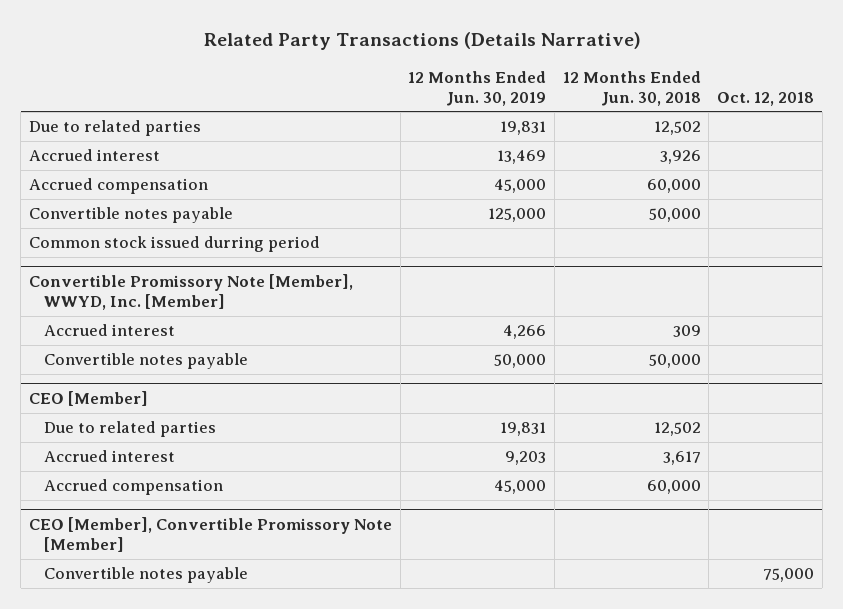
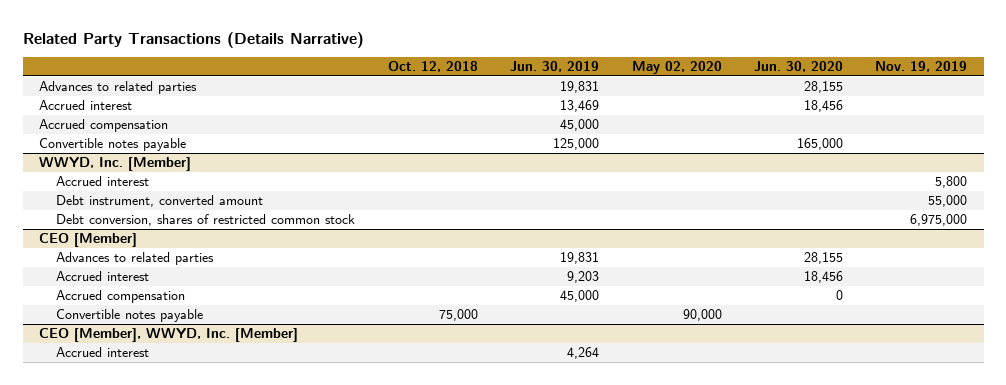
[408,70,547,106] 12 Months Ended Jun. 30, 2019 -> none
[562,70,701,106] 12 Months Ended Jun. 30, 2018 -> none
none -> [510,60,600,72] Jun. 30, 2019
none -> [631,60,722,74] May 02, 2020
none -> [753,60,843,72] Jun. 30, 2020
none -> [875,60,968,72] Nov. 19, 2019
[28,120,201,137] Due to related parties -> [38,81,197,95] Advances to related parties
[28,236,320,253] Common stock issued durring period -> none
[28,274,353,310] Convertible Promissory Note [Member], WWYD, Inc. [Member] -> [38,157,191,172] WWYD, Inc. [Member]
[44,353,249,370] Convertible notes payable -> none
none -> [56,195,264,208] Debt instrument, converted amount
none -> [56,214,356,227] Debt conversion, shares of restricted common stock
[44,421,217,438] Due to related parties -> [56,252,215,266] Advances to related parties
[28,517,392,552] CEO [Member], Convertible Promissory Note [Member] -> none
[44,567,249,584] Convertible notes payable -> none
none -> [56,309,204,323] Convertible notes payable
none -> [38,328,298,343] CEO [Member], WWYD, Inc. [Member]
none -> [56,347,150,358] Accrued interest

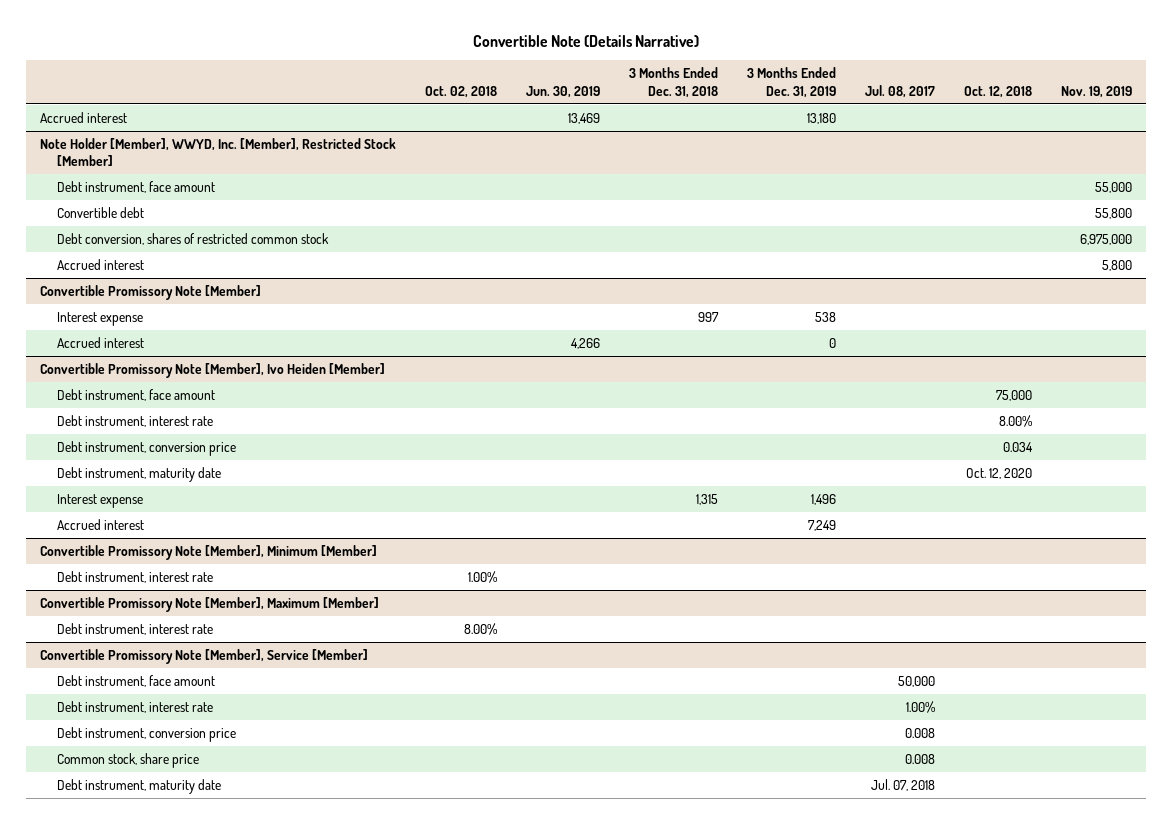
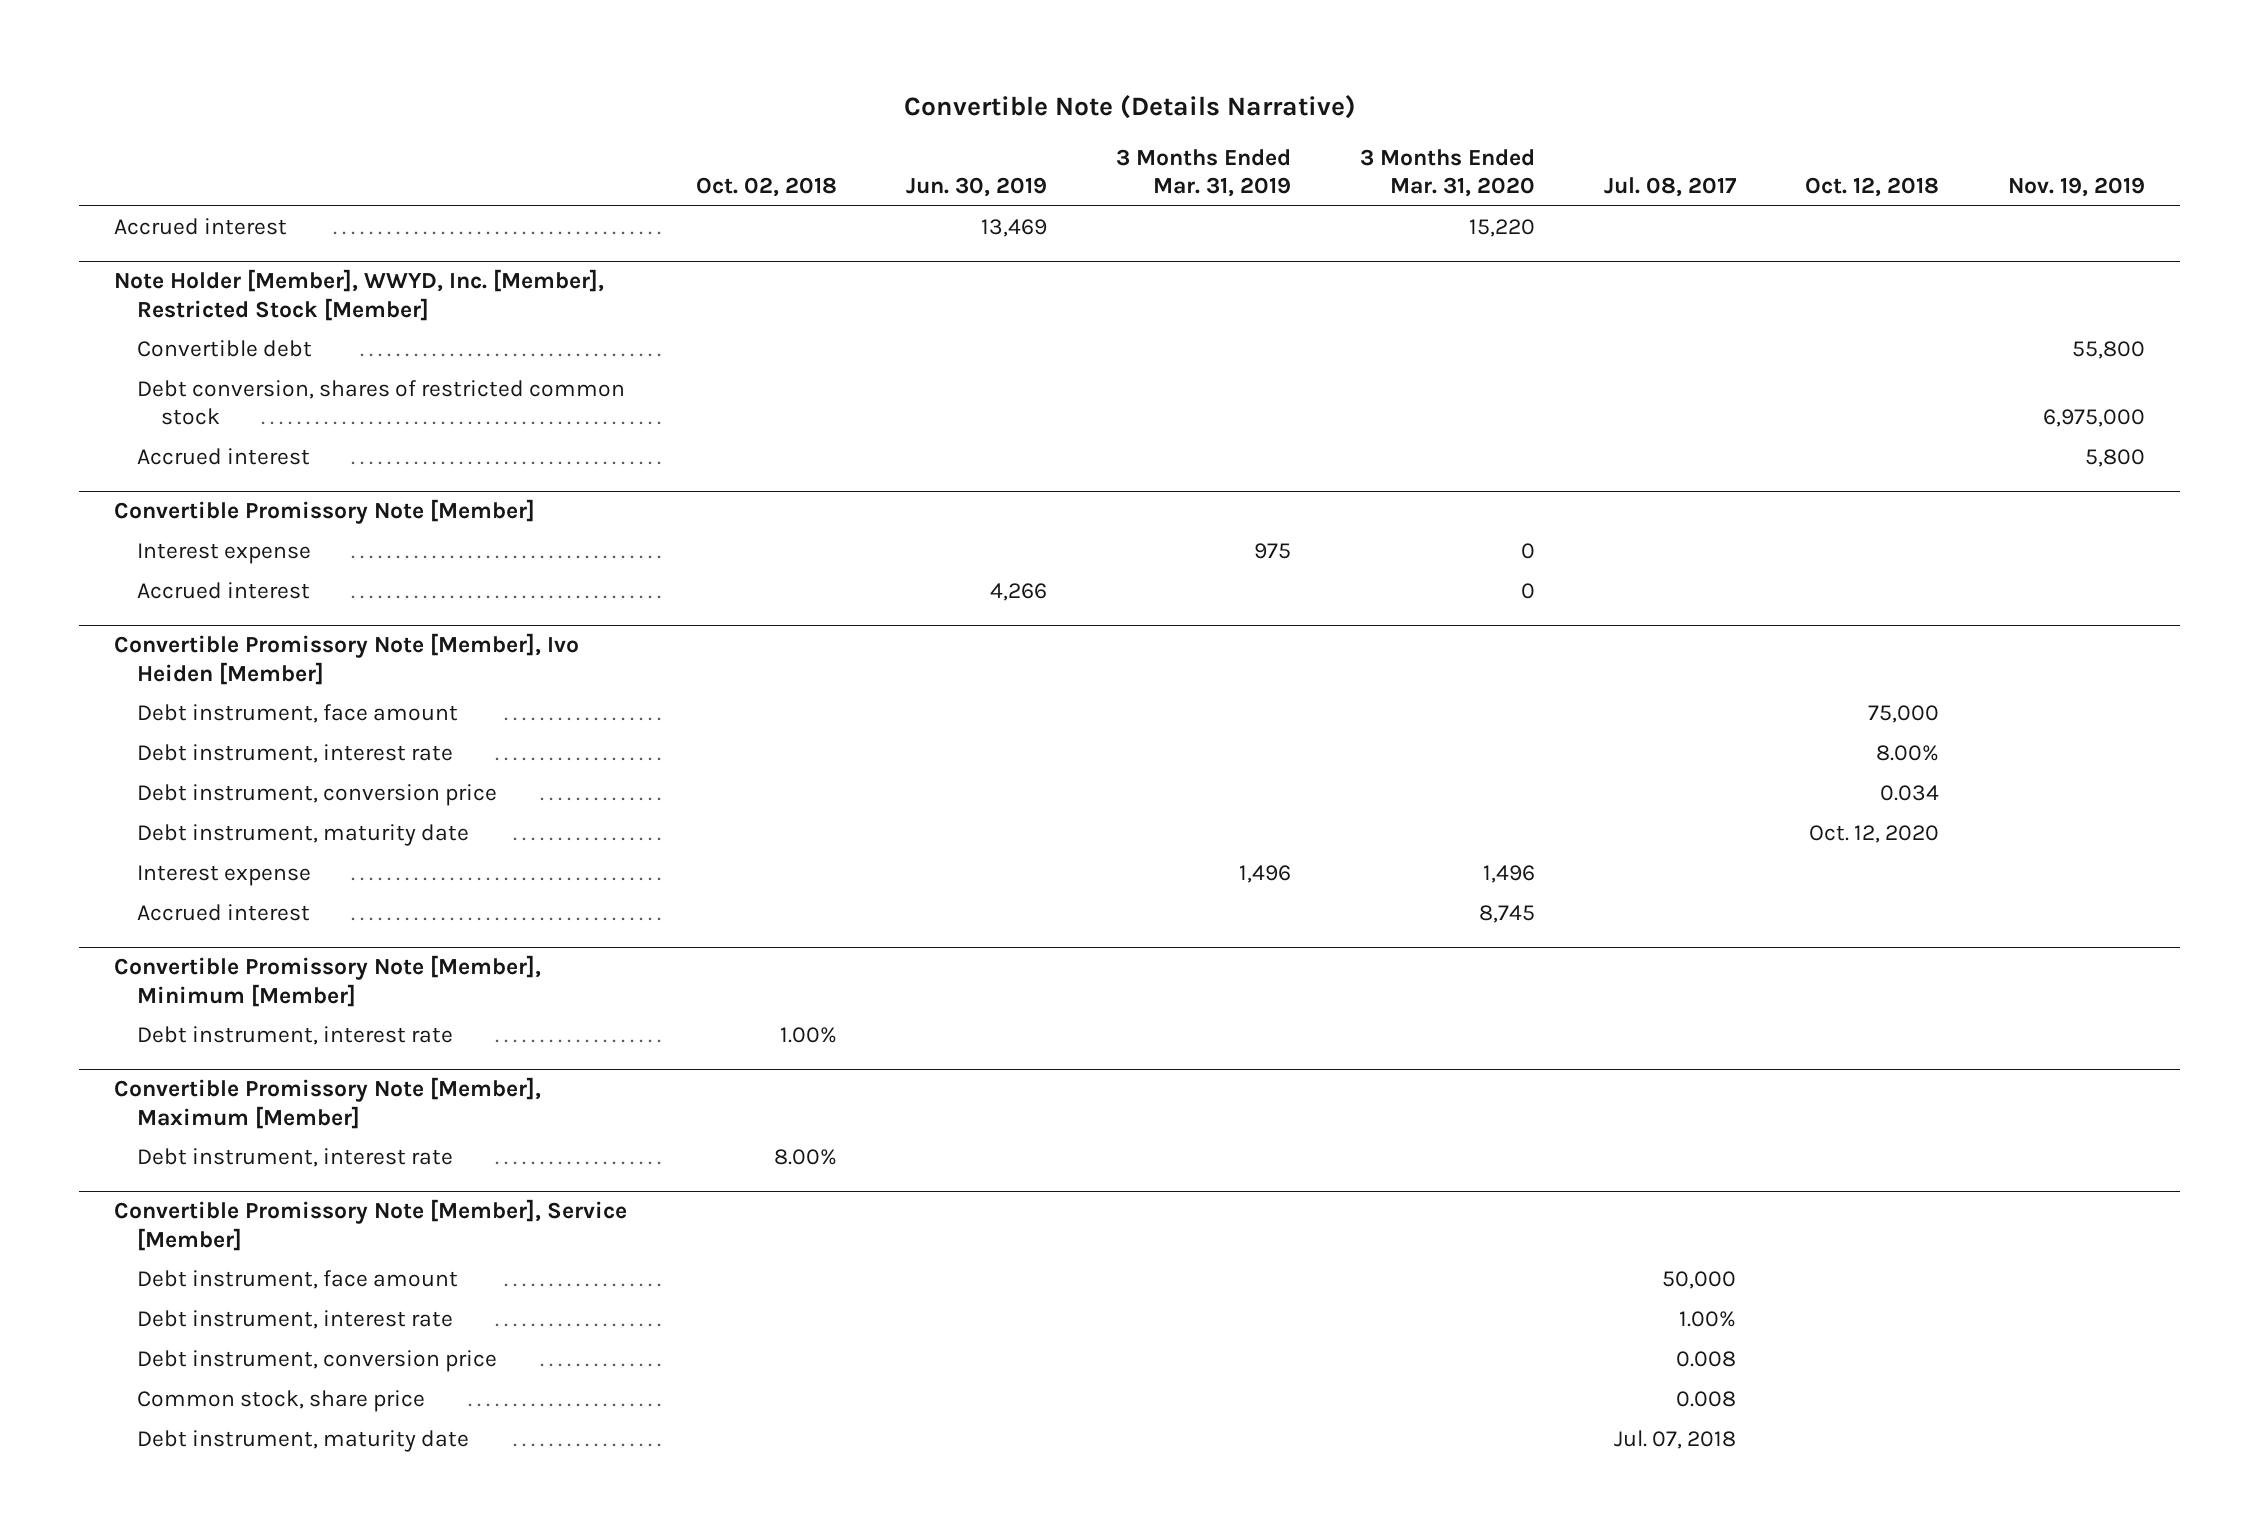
[629,67,719,98] 3 Months Ended Dec. 31, 2018 -> none
[746,67,836,98] 3 Months Ended Dec. 31, 2019 -> none
none -> [1115,149,1291,198] 3 Months Ended Mar. 31, 2019
none -> [1360,149,1536,198] 3 Months Ended Mar. 31, 2020
[56,180,215,193] Debt instrument, face amount -> none

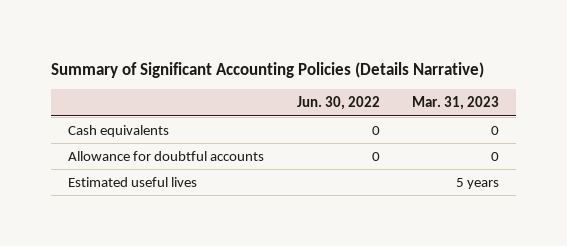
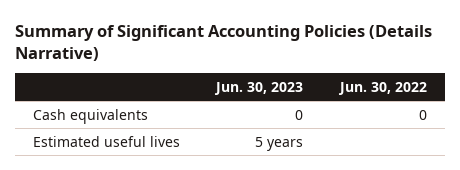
[412,96,500,111] Mar. 31, 2023 -> none
none -> [214,82,304,96] Jun. 30, 2023
[67,151,264,162] Allowance for doubtful accounts -> none

